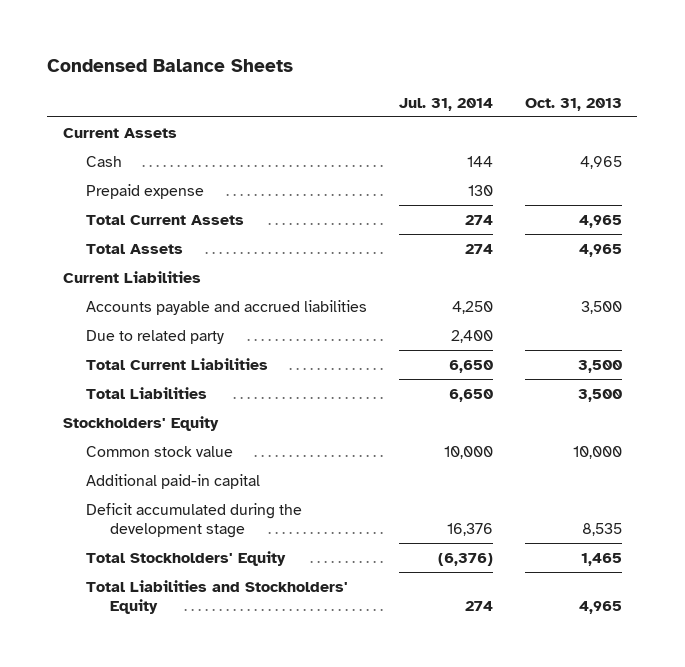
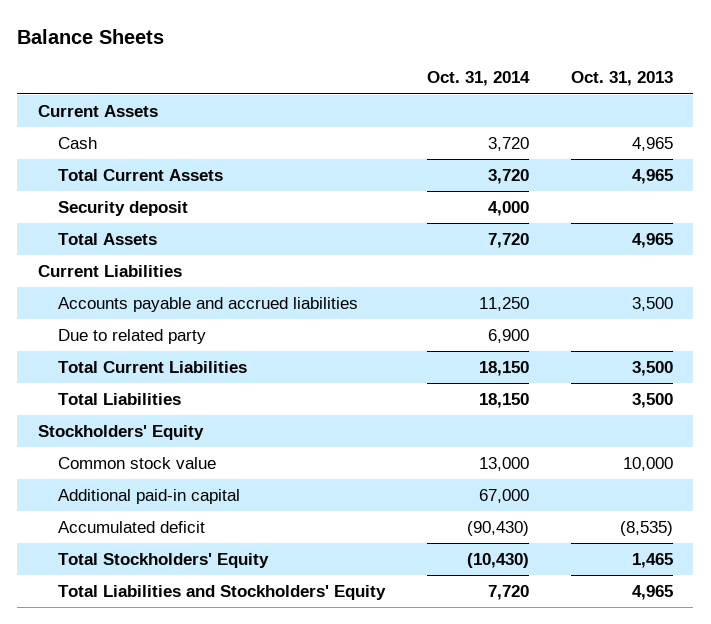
[47,59,294,73] Condensed Balance Sheets -> [17,29,165,45] Balance Sheets
[398,98,493,112] Jul. 31, 2014 -> none
none -> [426,71,530,87] Oct. 31, 2014
[86,183,205,199] Prepaid expense -> none
none -> [57,201,188,217] Security deposit
[86,502,303,538] Deficit accumulated during the development stage -> none
none -> [57,521,205,534] Accumulated deficit

